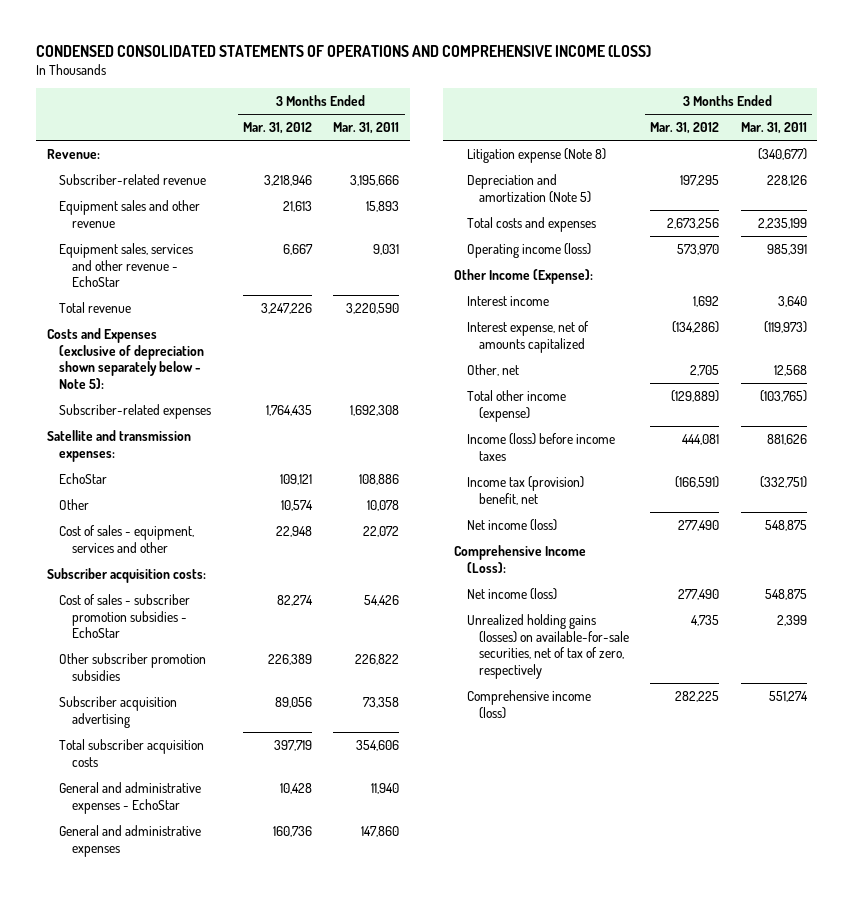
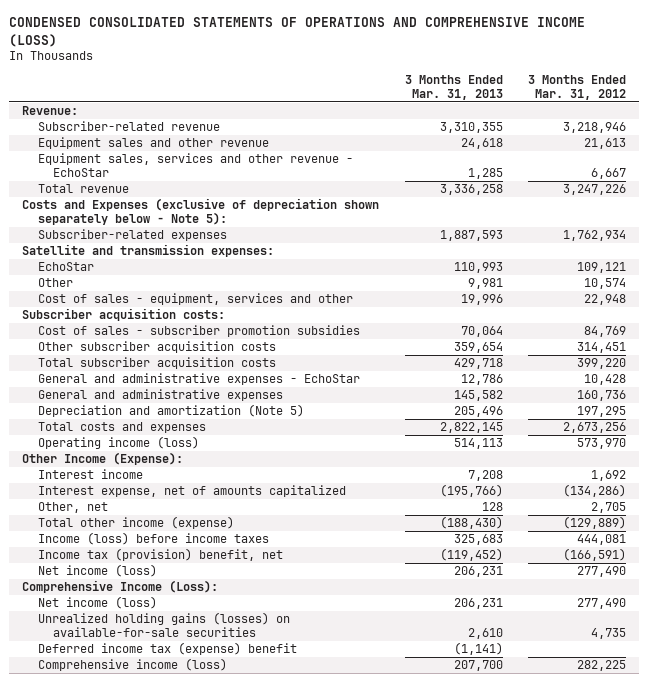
[333,122,400,135] Mar. 31, 2011 -> none
none -> [404,75,503,100] 3 Months Ended Mar. 31, 2013
[266,404,313,416] 1,764,435 -> [563,230,627,242] 1,762,934
[59,695,178,728] Subscriber acquisition advertising -> none
[59,593,191,639] Cost of sales - subscriber promotion subsidies - EchoStar -> [37,325,360,338] Cost of sales - subscriber promotion subsidies
[277,594,314,606] 82,274 -> [584,326,627,338] 84,769
[59,652,207,681] Other subscriber promotion subsidies -> [37,341,276,354] Other subscriber acquisition costs
[268,653,313,665] 226,389 -> [577,342,627,354] 314,451
[274,739,313,751] 397,719 -> [577,358,627,370] 399,220
[466,147,606,163] Litigation expense (Note 8) -> none
[466,613,630,679] Unrealized holding gains (losses) on available-for-sale securities, net of tax of zero, respectively -> [37,612,290,637] Unrealized holding gains (losses) on available-for-sale securities
none -> [37,642,297,656] Deferred income tax (expense) benefit

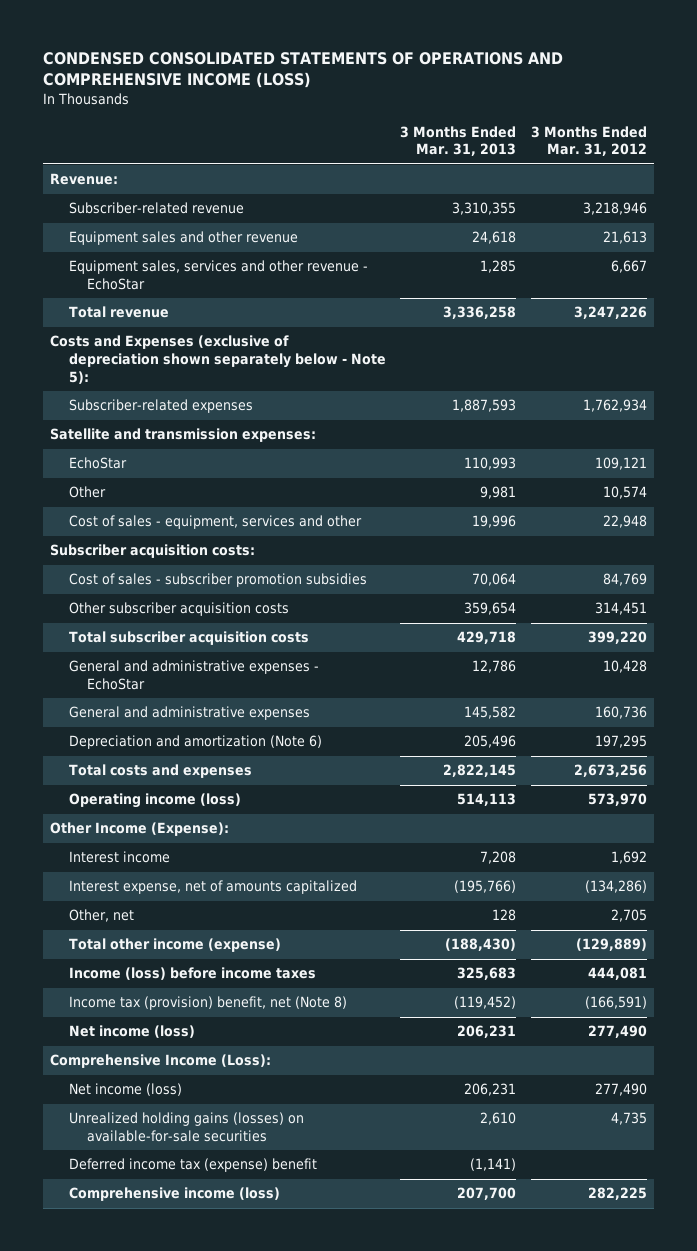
[37,404,304,418] Depreciation and amortization (Note 5) -> [68,735,322,750] Depreciation and amortization (Note 6)
[37,548,283,562] Income tax (provision) benefit, net -> [68,996,347,1011] Income tax (provision) benefit, net (Note 8)

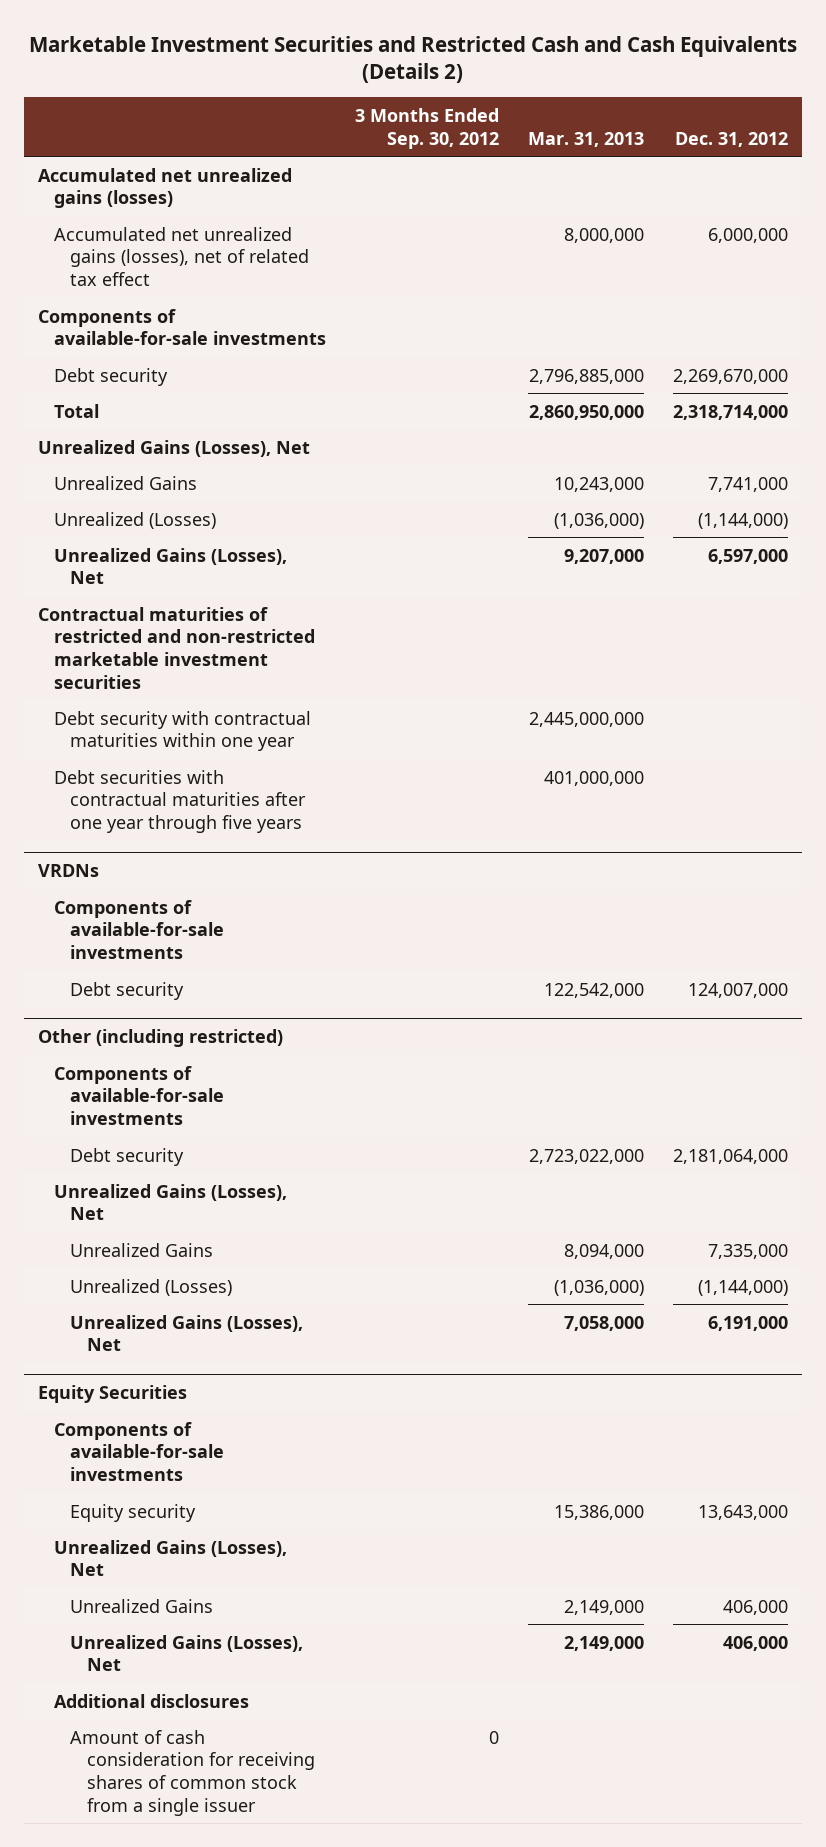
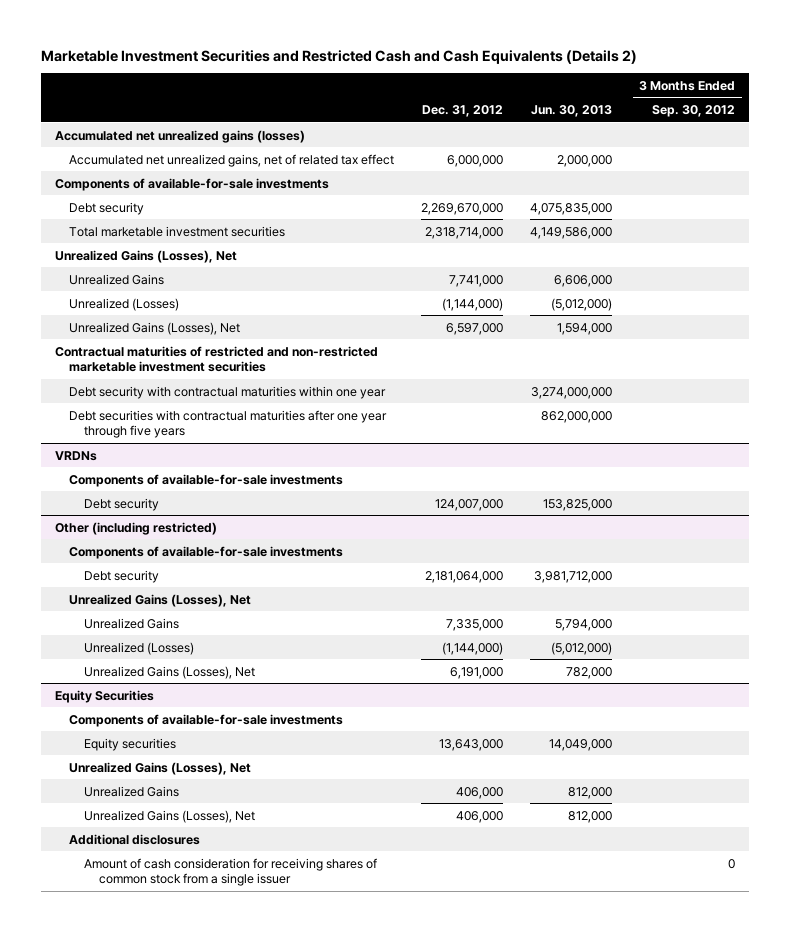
[527,131,644,147] Mar. 31, 2013 -> none
none -> [531,105,613,118] Jun. 30, 2013
[54,226,310,286] Accumulated net unrealized gains (losses), net of related tax effect -> [69,153,395,167] Accumulated net unrealized gains, net of related tax effect
[54,403,100,418] Total -> [69,225,286,237] Total marketable investment securities
[70,1503,197,1522] Equity security -> [84,737,177,751] Equity securities

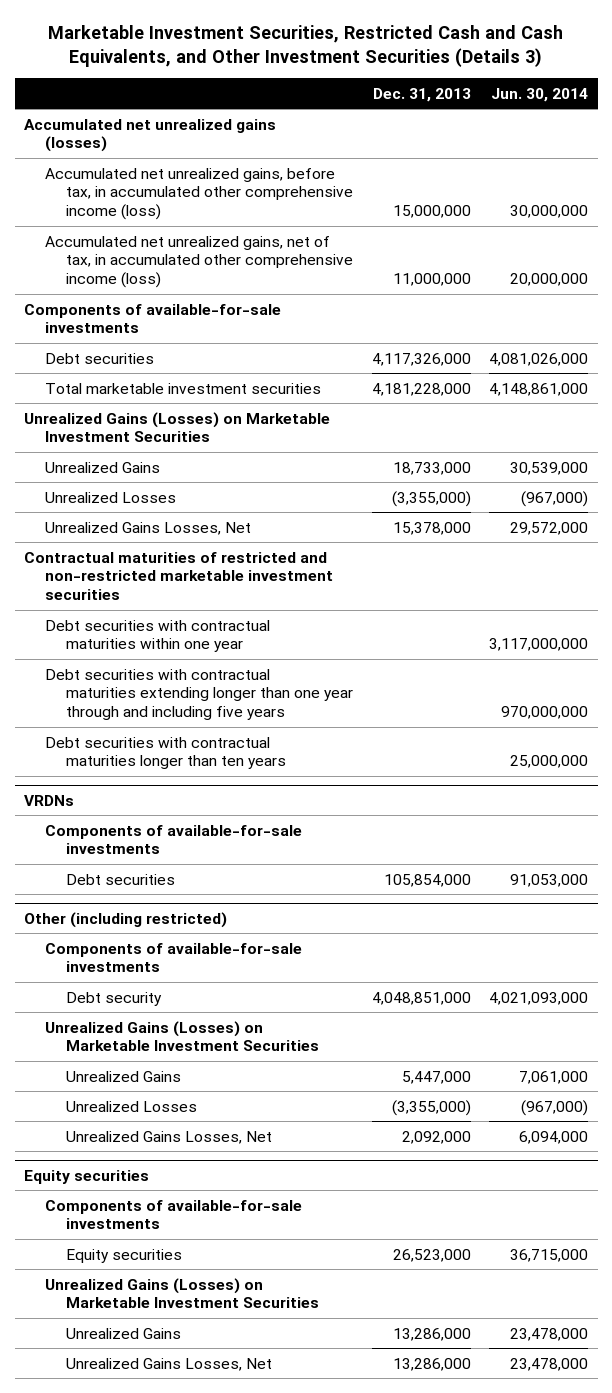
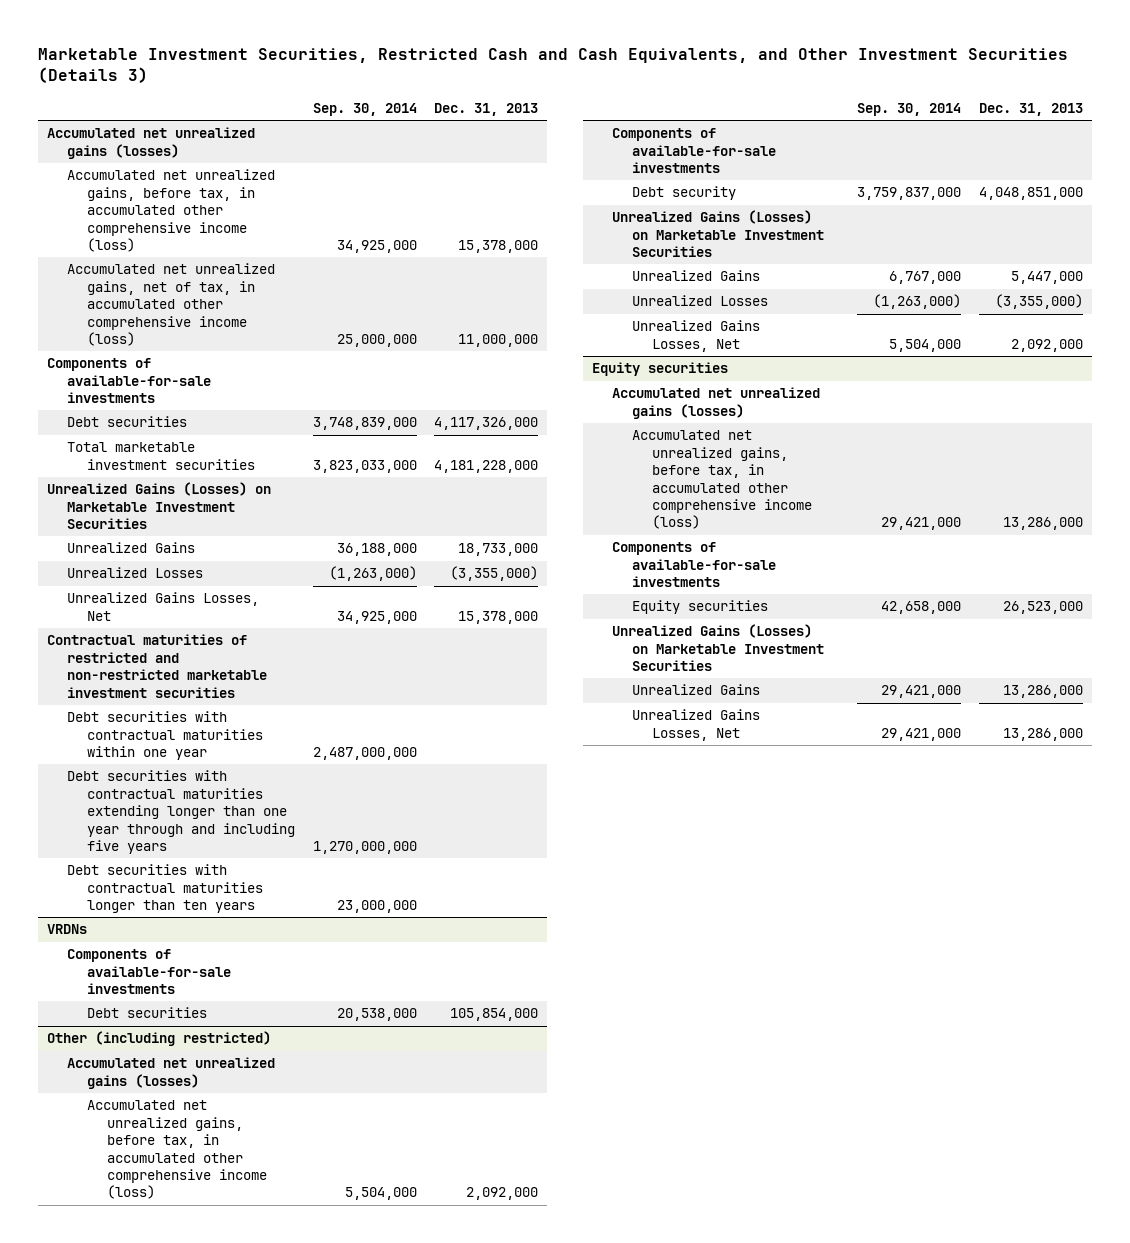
[491,87,589,102] Jun. 30, 2014 -> none
none -> [312,102,417,116] Sep. 30, 2014
[392,205,471,219] 15,000,000 -> [458,240,539,254] 15,378,000
none -> [66,1057,275,1089] Accumulated net unrealized gains (losses)
none -> [86,1100,267,1200] Accumulated net unrealized gains, before tax, in accumulated other comprehensive income (loss)
none -> [611,387,820,419] Accumulated net unrealized gains (losses)
none -> [631,430,812,530] Accumulated net unrealized gains, before tax, in accumulated other comprehensive income (loss)

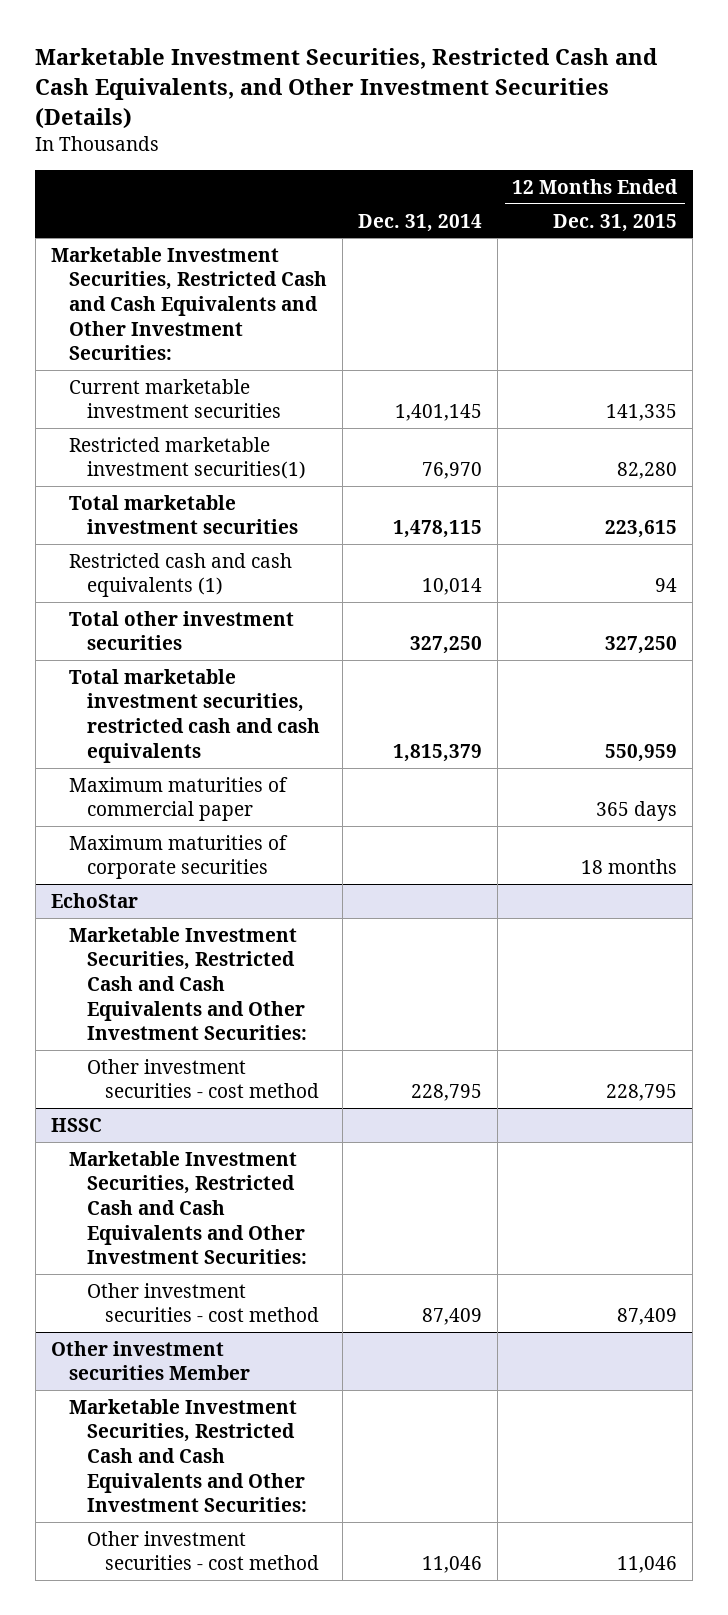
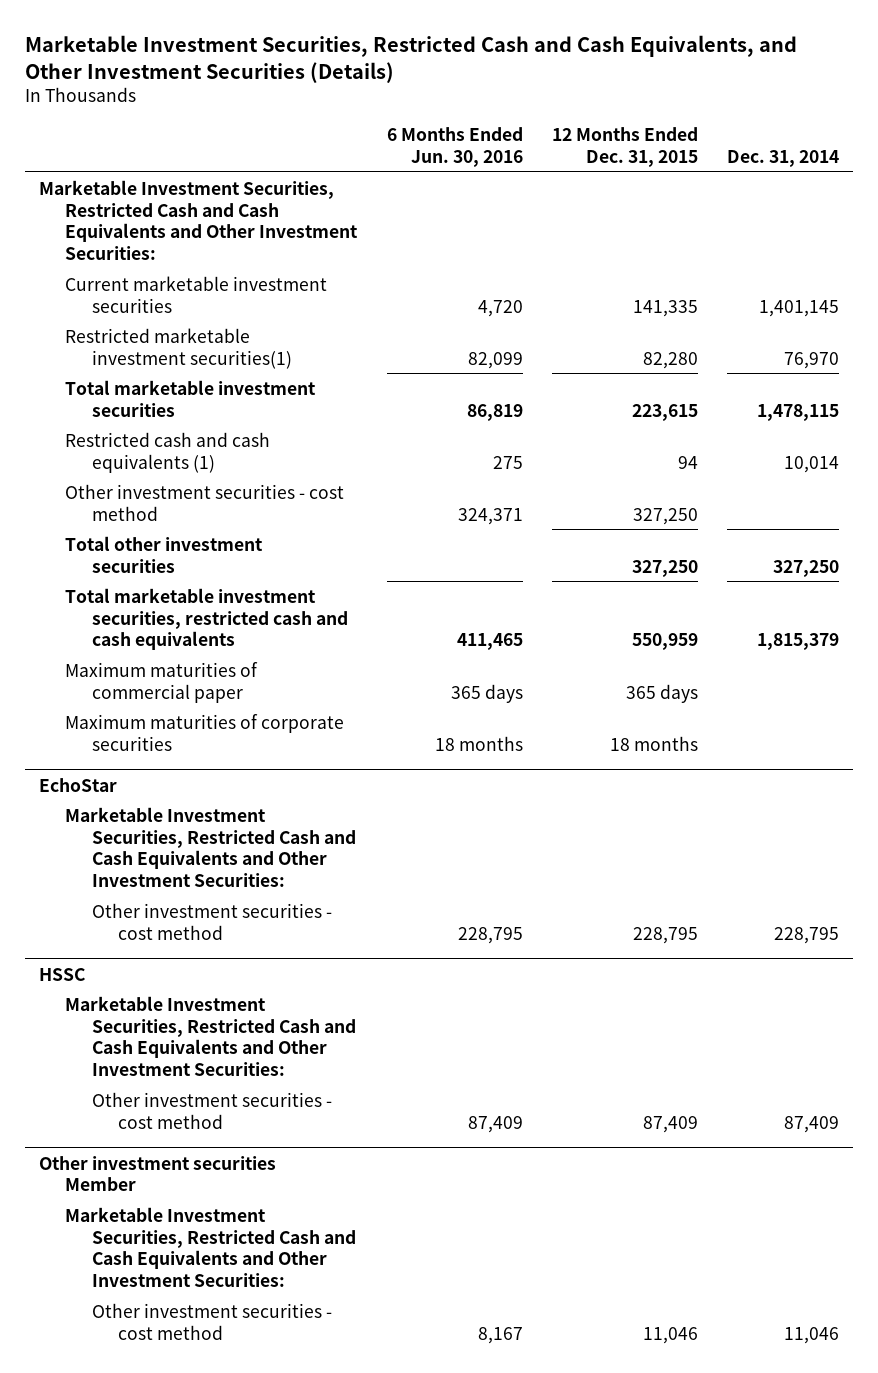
none -> [386,127,523,168] 6 Months Ended Jun. 30, 2016
none -> [65,483,345,521] Other investment securities - cost method

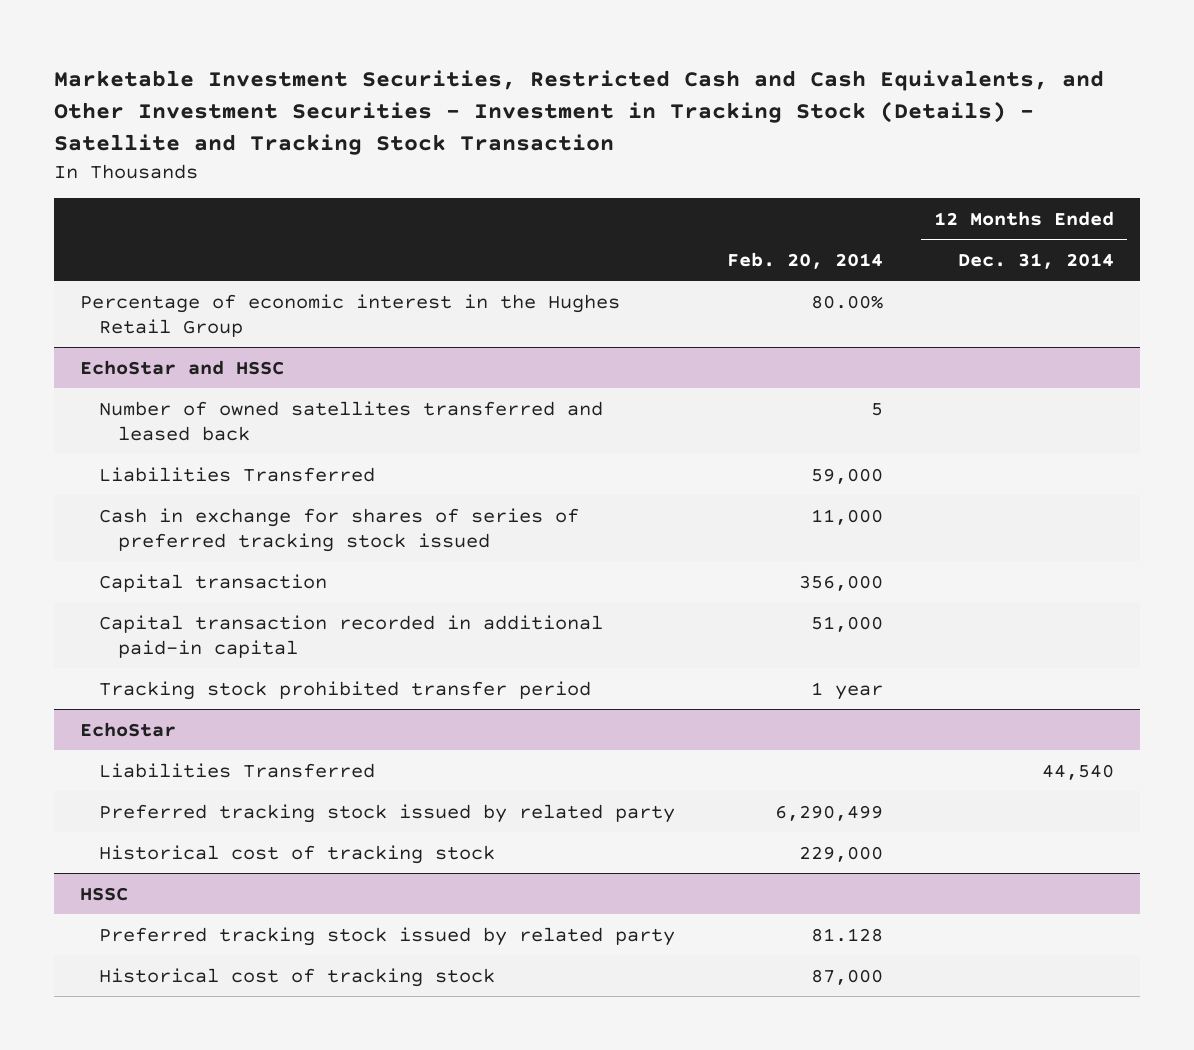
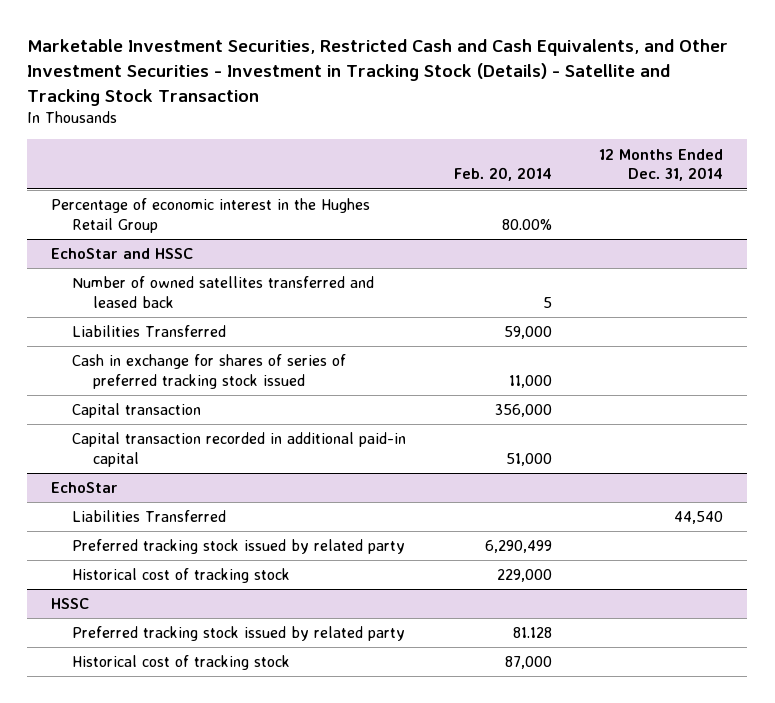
[98,680,591,700] Tracking stock prohibited transfer period -> none

